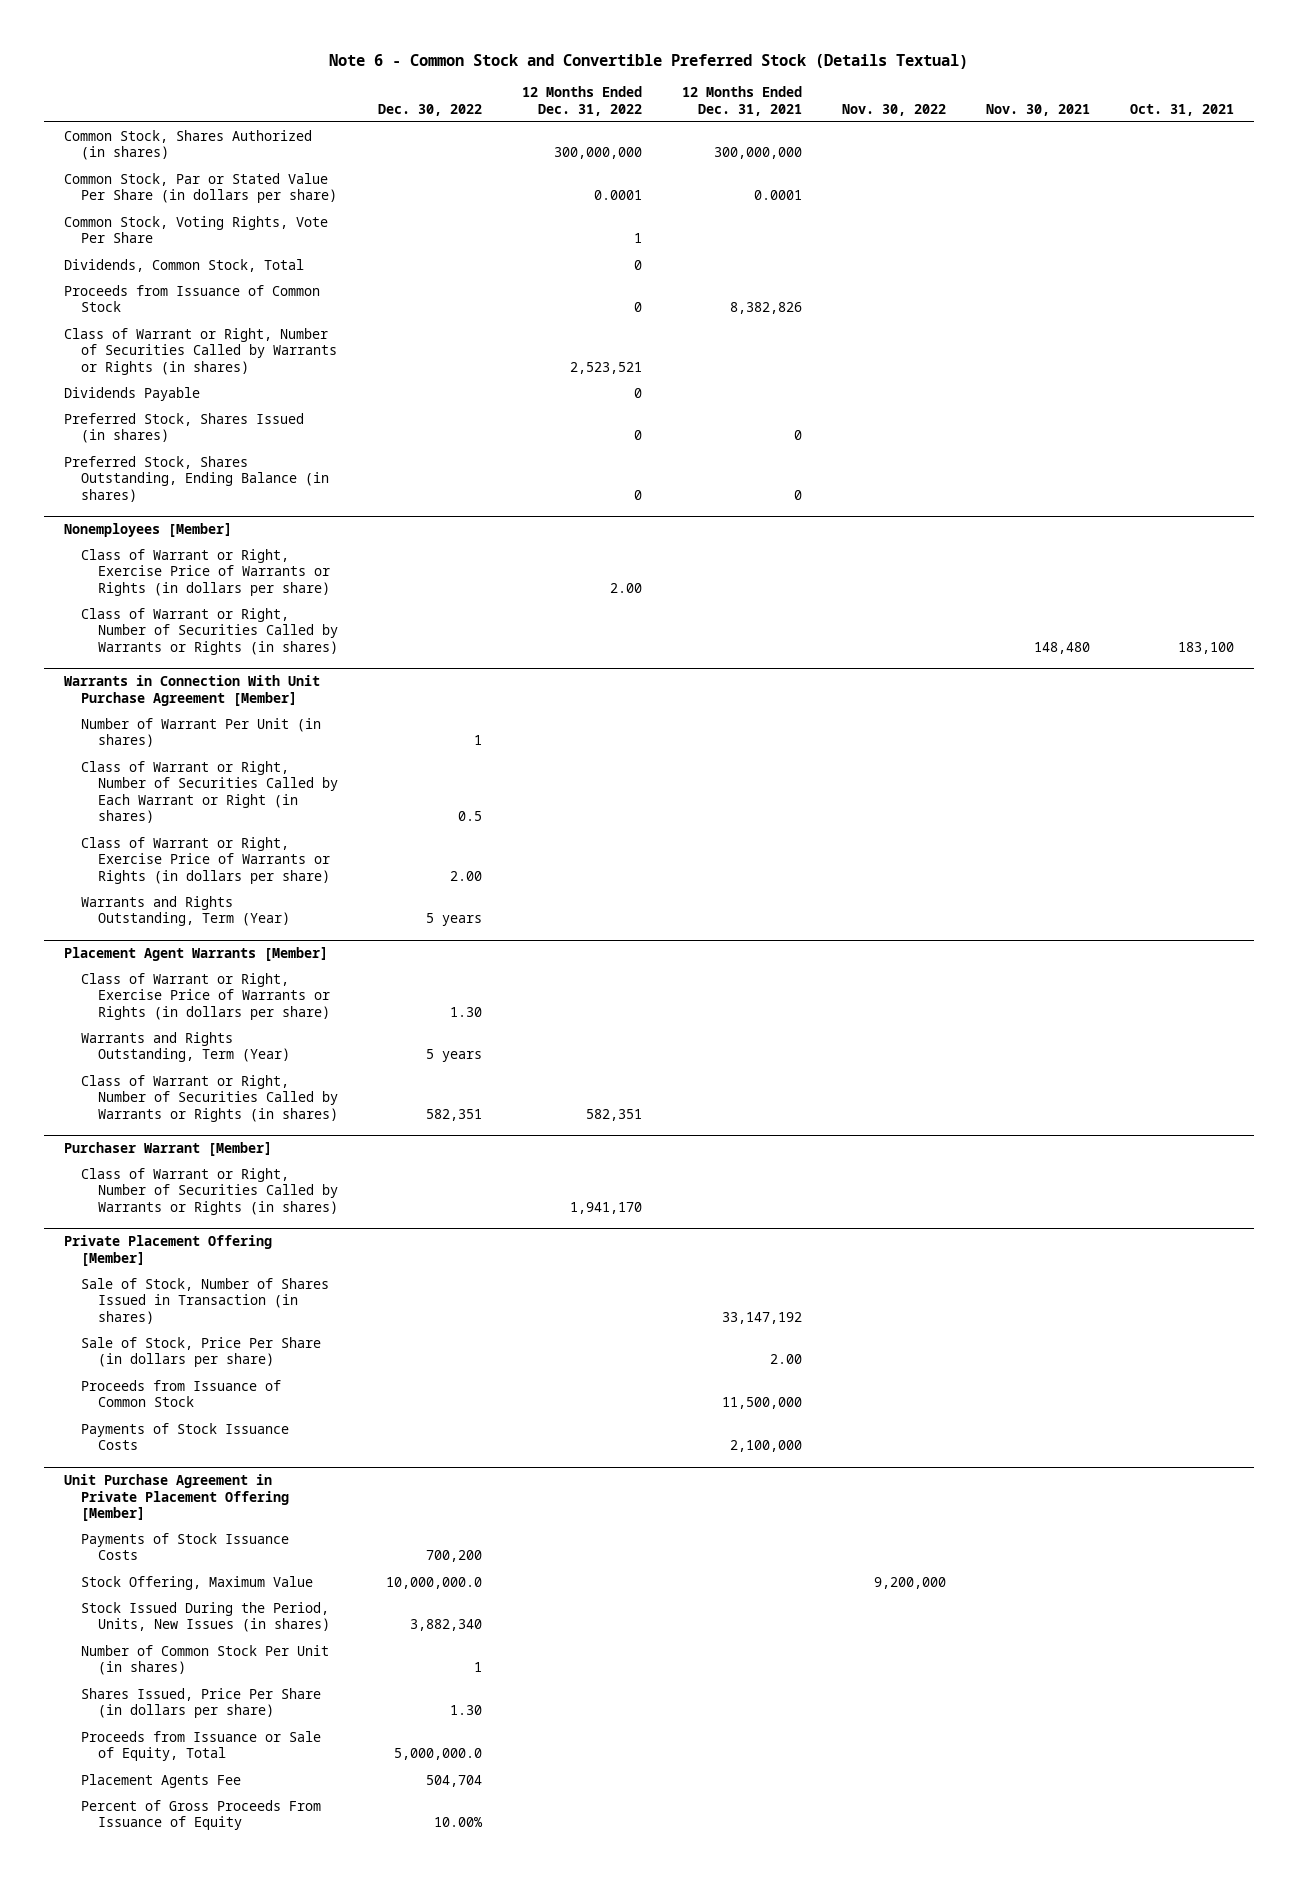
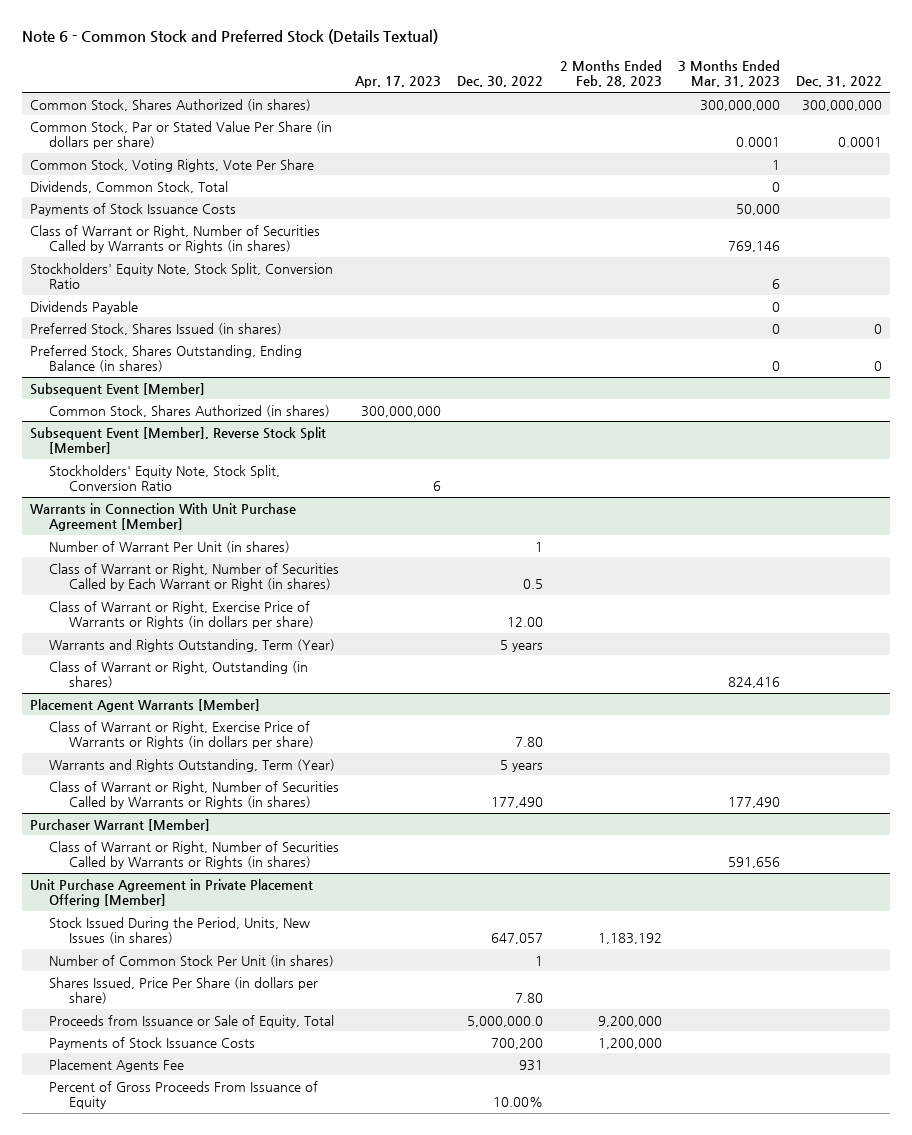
[329,53,969,69] Note 6 - Common Stock and Convertible Preferred Stock (Details Textual) -> [21,29,438,45] Note 6 - Common Stock and Preferred Stock (Details Textual)
[522,86,643,116] 12 Months Ended Dec. 31, 2022 -> none
[682,86,803,116] 12 Months Ended Dec. 31, 2021 -> none
[841,103,946,116] Nov. 30, 2022 -> none
[985,103,1090,116] Nov. 30, 2021 -> none
[1129,103,1234,116] Oct. 31, 2021 -> none
none -> [355,76,442,89] Apr. 17, 2023
none -> [559,59,662,88] 2 Months Ended Feb. 28, 2023
none -> [677,59,780,88] 3 Months Ended Mar. 31, 2023
none -> [795,76,882,88] Dec. 31, 2022
[64,285,321,313] Proceeds from Issuance of Common Stock -> none
none -> [29,202,236,216] Payments of Stock Issuance Costs
none -> [29,262,333,290] Stockholders' Equity Note, Stock Split, Conversion Ratio
[64,523,233,538] Nonemployees [Member] -> none
[81,549,331,596] Class of Warrant or Right, Exercise Price of Warrants or Rights (in dollars per share) -> none
[81,608,339,655] Class of Warrant or Right, Number of Securities Called by Warrants or Rights (in shares) -> none
none -> [29,382,205,396] Subsequent Event [Member]
none -> [49,404,331,417] Common Stock, Shares Authorized (in shares)
none -> [29,426,326,455] Subsequent Event [Member], Reverse Stock Split [Member]
none -> [49,464,281,492] Stockholders' Equity Note, Stock Split, Conversion Ratio
[450,870,483,881] 2.00 -> [507,617,544,628] 12.00
none -> [49,660,309,689] Class of Warrant or Right, Outstanding (in shares)
[450,1006,483,1017] 1.30 -> [515,737,544,748] 7.80
[426,1108,483,1121] 582,351 -> [491,797,544,809] 177,490
[64,1235,273,1266] Private Placement Offering [Member] -> none
[81,1278,330,1324] Sale of Stock, Number of Shares Issued in Transaction (in shares) -> none
[81,1337,322,1368] Sale of Stock, Price Per Share (in dollars per share) -> none
[81,1380,282,1408] Proceeds from Issuance of Common Stock -> none
[81,1423,290,1451] Payments of Stock Issuance Costs -> none
[81,1576,314,1591] Stock Offering, Maximum Value -> none
[410,1619,483,1632] 3,882,340 -> [491,933,544,945] 647,057
[450,1705,483,1716] 1.30 -> [515,993,544,1004] 7.80
[81,1533,290,1561] Payments of Stock Issuance Costs -> [49,1036,256,1050] Payments of Stock Issuance Costs
[426,1775,483,1788] 504,704 -> [519,1059,544,1071] 931

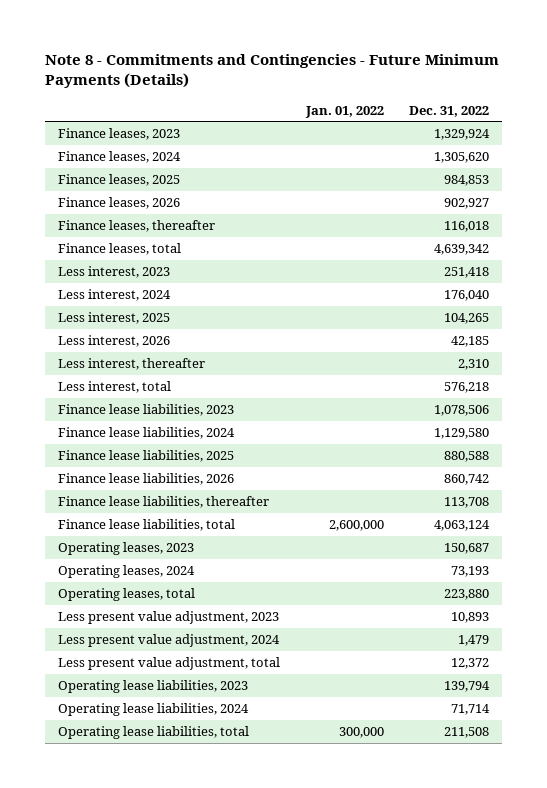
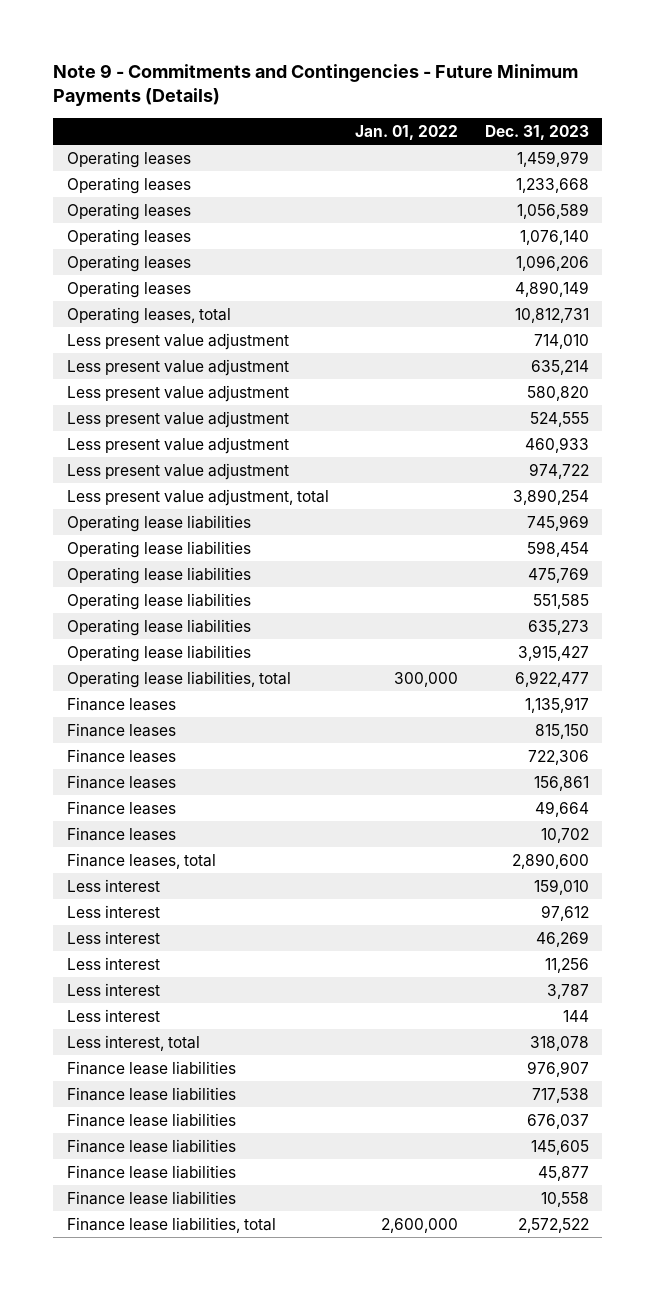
[44,53,499,89] Note 8 - Commitments and Contingencies - Future Minimum Payments (Details) -> [53,63,579,107] Note 9 - Commitments and Contingencies - Future Minimum Payments (Details)
[409,105,490,117] Dec. 31, 2022 -> none
none -> [484,124,589,140] Dec. 31, 2023
[57,128,180,141] Finance leases, 2023 -> none
[57,151,181,164] Finance leases, 2024 -> none
[57,174,180,187] Finance leases, 2025 -> none
[57,197,180,210] Finance leases, 2026 -> none
[57,220,215,233] Finance leases, thereafter -> none
[57,266,170,279] Less interest, 2023 -> none
[57,289,171,302] Less interest, 2024 -> none
[57,312,170,325] Less interest, 2025 -> none
[57,335,170,348] Less interest, 2026 -> none
[57,358,205,371] Less interest, thereafter -> none
[57,404,234,417] Finance lease liabilities, 2023 -> none
[57,427,235,440] Finance lease liabilities, 2024 -> none
[57,450,234,463] Finance lease liabilities, 2025 -> none
[57,473,234,486] Finance lease liabilities, 2026 -> none
[57,496,269,509] Finance lease liabilities, thereafter -> none
[57,542,194,556] Operating leases, 2023 -> [66,150,191,168] Operating leases
[57,565,195,579] Operating leases, 2024 -> [66,176,191,194] Operating leases
none -> [66,202,191,220] Operating leases
none -> [66,228,191,246] Operating leases
none -> [66,254,191,272] Operating leases
none -> [66,280,191,298] Operating leases
[57,611,279,625] Less present value adjustment, 2023 -> [66,332,289,350] Less present value adjustment
[57,634,280,648] Less present value adjustment, 2024 -> [66,358,289,376] Less present value adjustment
none -> [66,384,289,402] Less present value adjustment
none -> [66,410,289,428] Less present value adjustment
none -> [66,436,289,454] Less present value adjustment
none -> [66,462,289,480] Less present value adjustment
[57,680,248,694] Operating lease liabilities, 2023 -> [66,514,251,532] Operating lease liabilities
[57,703,249,717] Operating lease liabilities, 2024 -> [66,540,251,558] Operating lease liabilities
none -> [66,566,251,584] Operating lease liabilities
none -> [66,592,251,610] Operating lease liabilities
none -> [66,618,251,636] Operating lease liabilities
none -> [66,644,251,662] Operating lease liabilities
none -> [66,696,176,711] Finance leases
none -> [66,722,176,737] Finance leases
none -> [66,748,176,763] Finance leases
none -> [66,774,176,789] Finance leases
none -> [66,800,176,815] Finance leases
none -> [66,826,176,841] Finance leases
[57,243,181,256] Finance leases, total -> [66,852,216,869] Finance leases, total
none -> [66,878,160,892] Less interest
none -> [66,904,160,918] Less interest
none -> [66,930,160,944] Less interest
none -> [66,956,160,970] Less interest
none -> [66,982,160,996] Less interest
none -> [66,1008,160,1022] Less interest
[57,381,171,394] Less interest, total -> [66,1034,200,1051] Less interest, total
none -> [66,1060,236,1075] Finance lease liabilities
none -> [66,1086,236,1101] Finance lease liabilities
none -> [66,1112,236,1127] Finance lease liabilities
none -> [66,1138,236,1153] Finance lease liabilities
none -> [66,1164,236,1179] Finance lease liabilities
none -> [66,1190,236,1205] Finance lease liabilities
[57,519,235,532] Finance lease liabilities, total -> [66,1216,276,1233] Finance lease liabilities, total

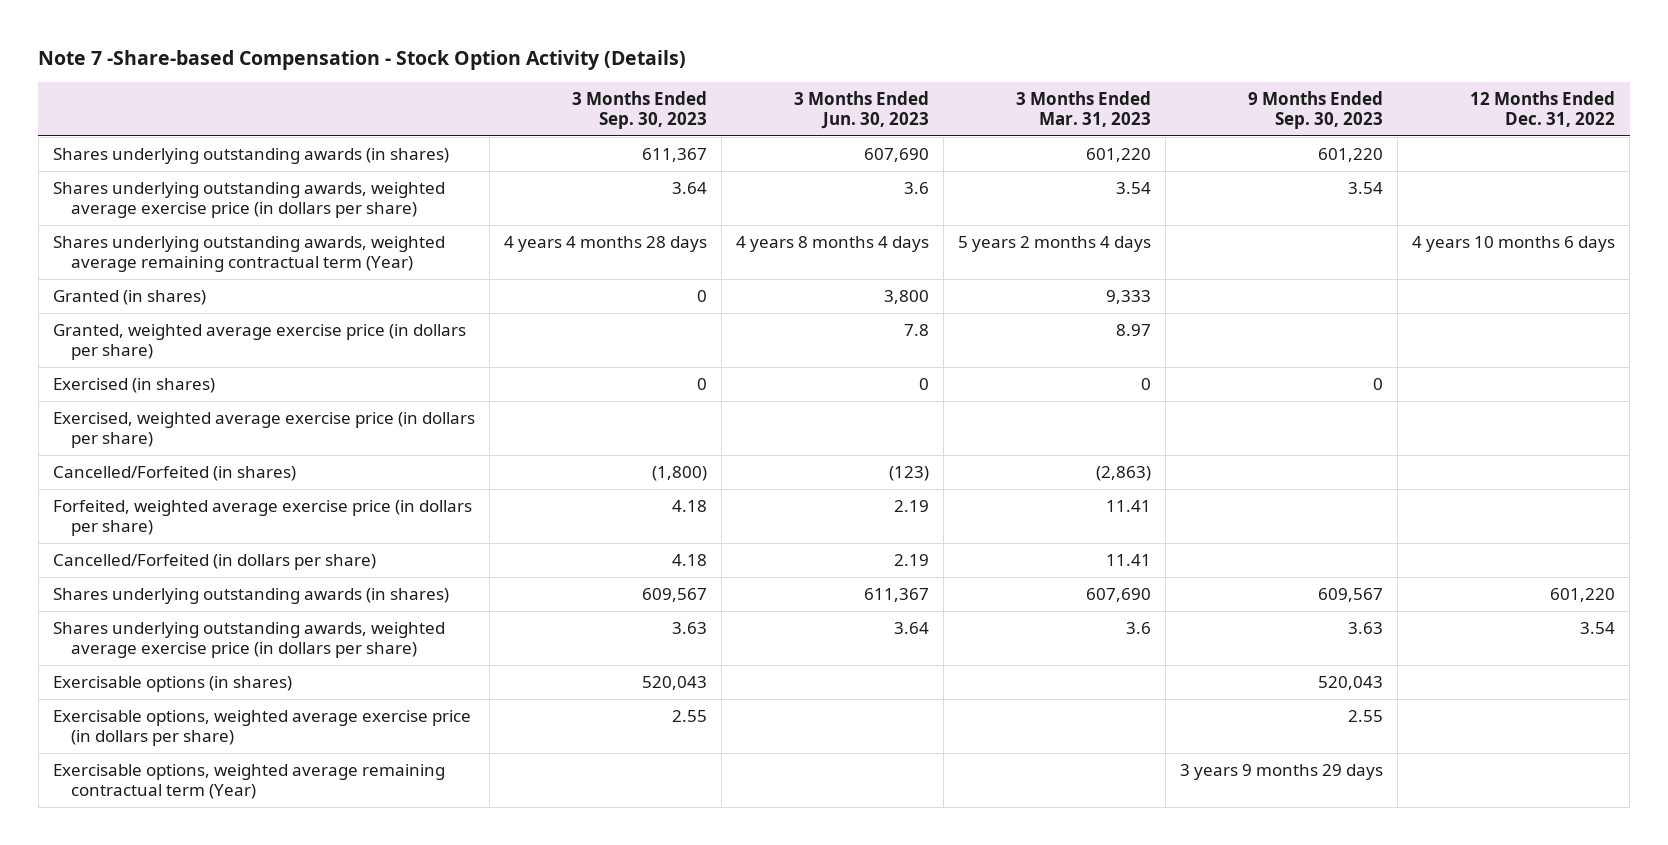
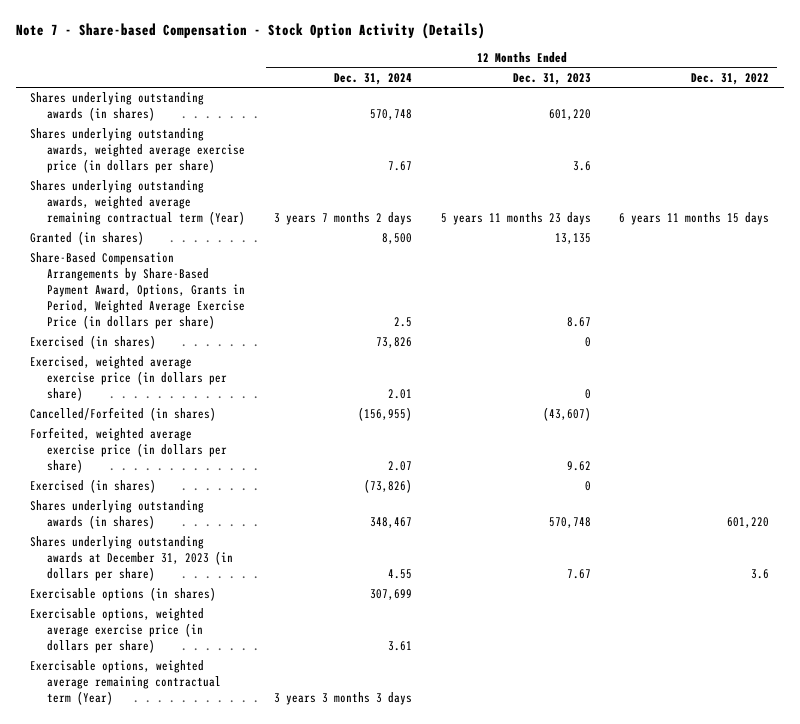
[38,49,687,70] Note 7 -Share-based Compensation - Stock Option Activity (Details) -> [15,23,485,40] Note 7 - Share-based Compensation - Stock Option Activity (Details)
[571,90,707,130] 3 Months Ended Sep. 30, 2023 -> none
[793,90,929,130] 3 Months Ended Jun. 30, 2023 -> none
[1016,90,1152,128] 3 Months Ended Mar. 31, 2023 -> none
[1248,90,1384,130] 9 Months Ended Sep. 30, 2023 -> none
none -> [333,72,412,85] Dec. 31, 2024
none -> [512,72,591,85] Dec. 31, 2023
[1412,236,1616,253] 4 years 10 months 6 days -> [619,212,770,226] 6 years 11 months 15 days
[52,324,466,361] Granted, weighted average exercise price (in dollars per share) -> [30,252,245,330] Share-Based Compensation Arrangements by Share-Based Payment Award, Options, Grants in Period, Weighted Average Exercise Price (in dollars per share)
[52,554,376,571] Cancelled/Forfeited (in dollars per share) -> none
none -> [30,479,157,494] Exercised (in shares)
[52,622,445,659] Shares underlying outstanding awards, weighted average exercise price (in dollars per share) -> [30,536,233,582] Shares underlying outstanding awards at December 31, 2023 (in dollars per share)
[1580,622,1616,635] 3.54 -> [751,569,770,580] 3.6

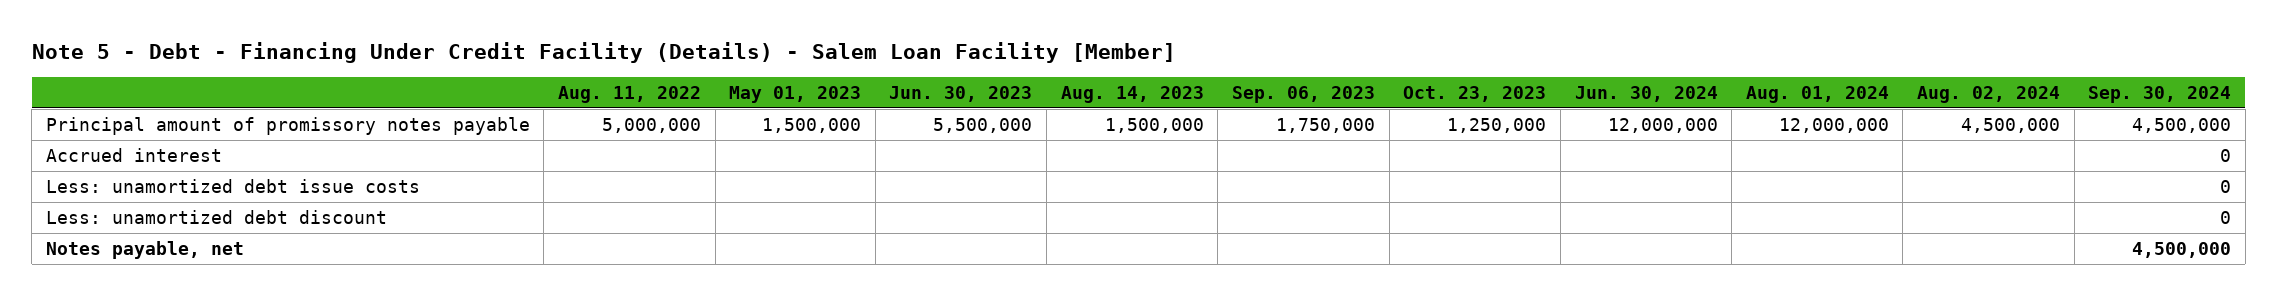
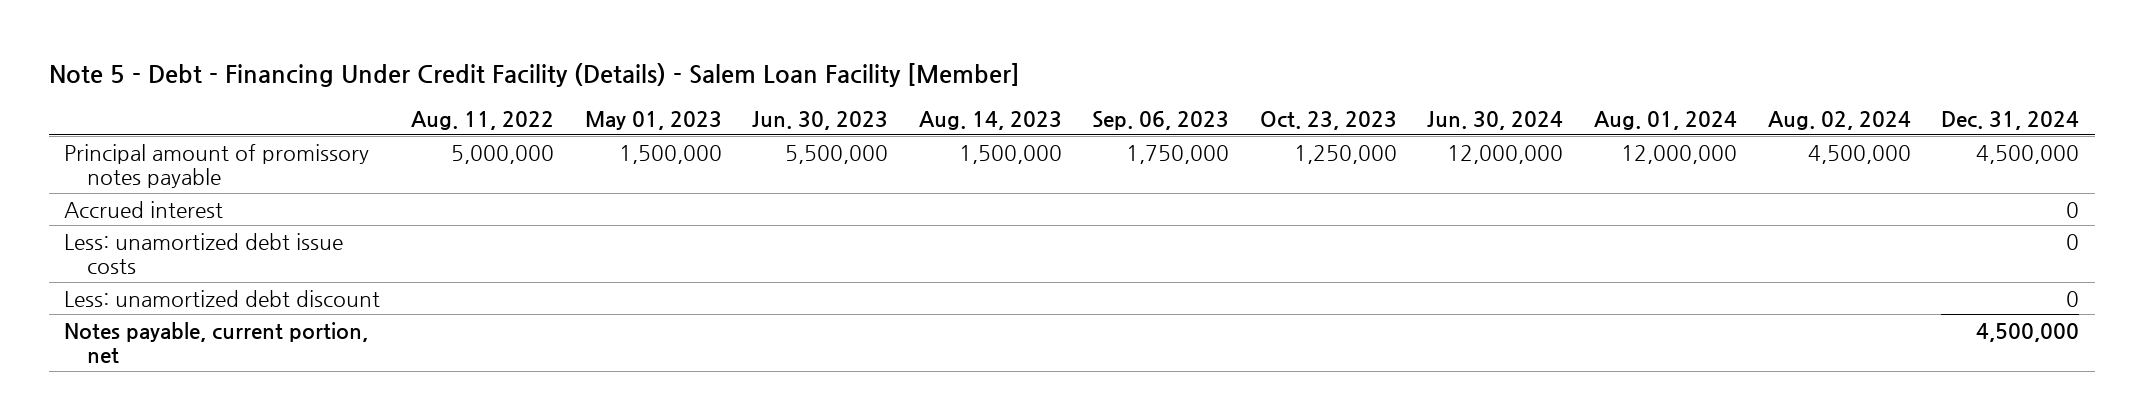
[2088,85,2232,103] Sep. 30, 2024 -> none
none -> [1941,111,2080,131] Dec. 31, 2024
[45,241,244,260] Notes payable, net -> [64,321,369,364] Notes payable, current portion, net

